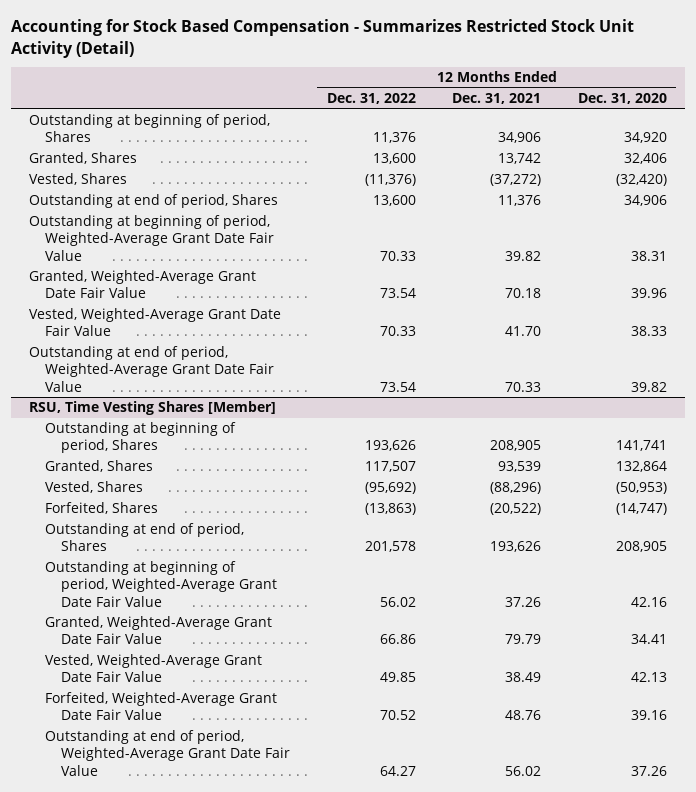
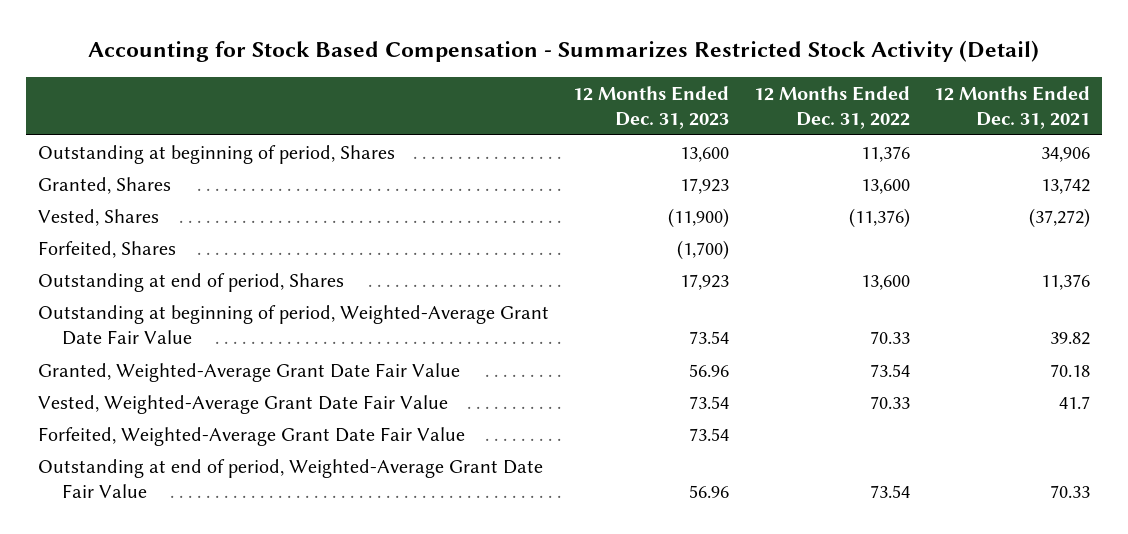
[11,19,635,58] Accounting for Stock Based Compensation - Summarizes Restricted Stock Unit Activity (Detail) -> [88,40,1040,63] Accounting for Stock Based Compensation - Summarizes Restricted Stock Activity (Detail)
[577,93,667,105] Dec. 31, 2020 -> none
none -> [573,85,730,130] 12 Months Ended Dec. 31, 2023
none -> [38,240,177,258] Forfeited, Shares
[505,326,542,337] 41.70 -> [1058,395,1090,409] 41.7
none -> [38,426,466,446] Forfeited, Weighted-Average Grant Date Fair Value
[29,401,277,416] RSU, Time Vesting Shares [Member] -> none
[45,422,237,454] Outstanding at beginning of period, Shares -> none
[45,460,154,473] Granted, Shares -> none
[45,481,144,494] Vested, Shares -> none
[45,502,159,515] Forfeited, Shares -> none
[45,523,245,552] Outstanding at end of period, Shares -> none
[45,561,278,607] Outstanding at beginning of period, Weighted-Average Grant Date Fair Value -> none
[45,616,273,645] Granted, Weighted-Average Grant Date Fair Value -> none
[45,654,263,683] Vested, Weighted-Average Grant Date Fair Value -> none
[45,692,278,721] Forfeited, Weighted-Average Grant Date Fair Value -> none
[45,730,291,776] Outstanding at end of period, Weighted-Average Grant Date Fair Value -> none

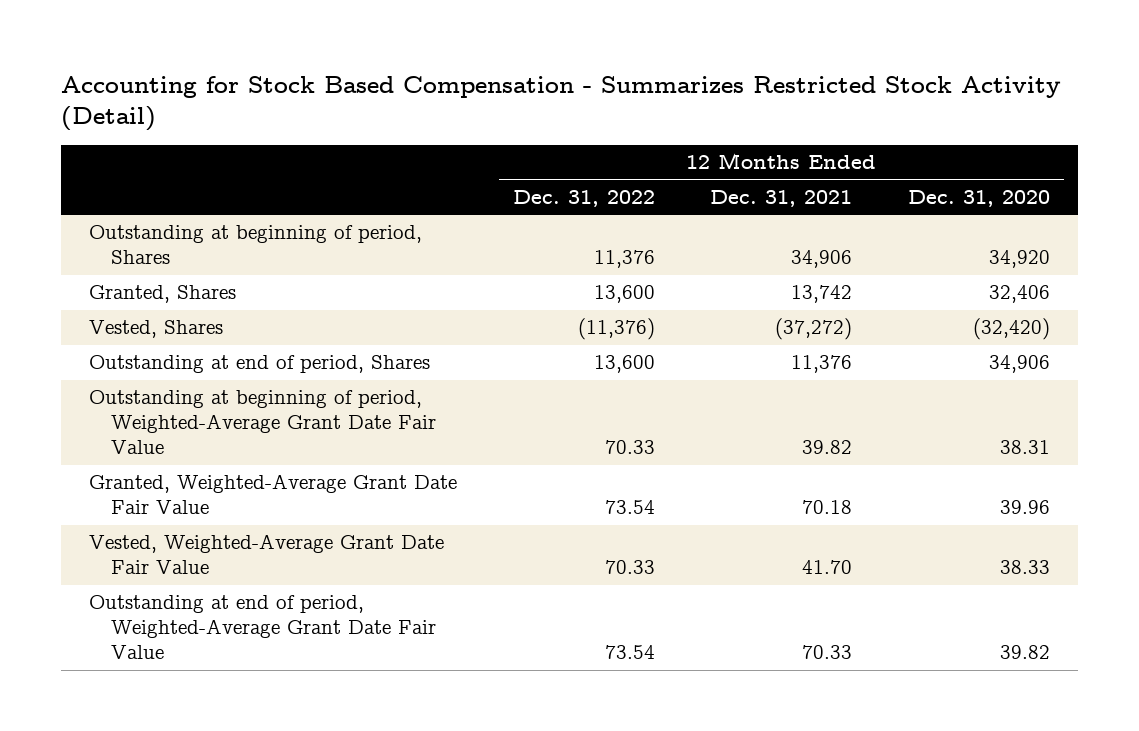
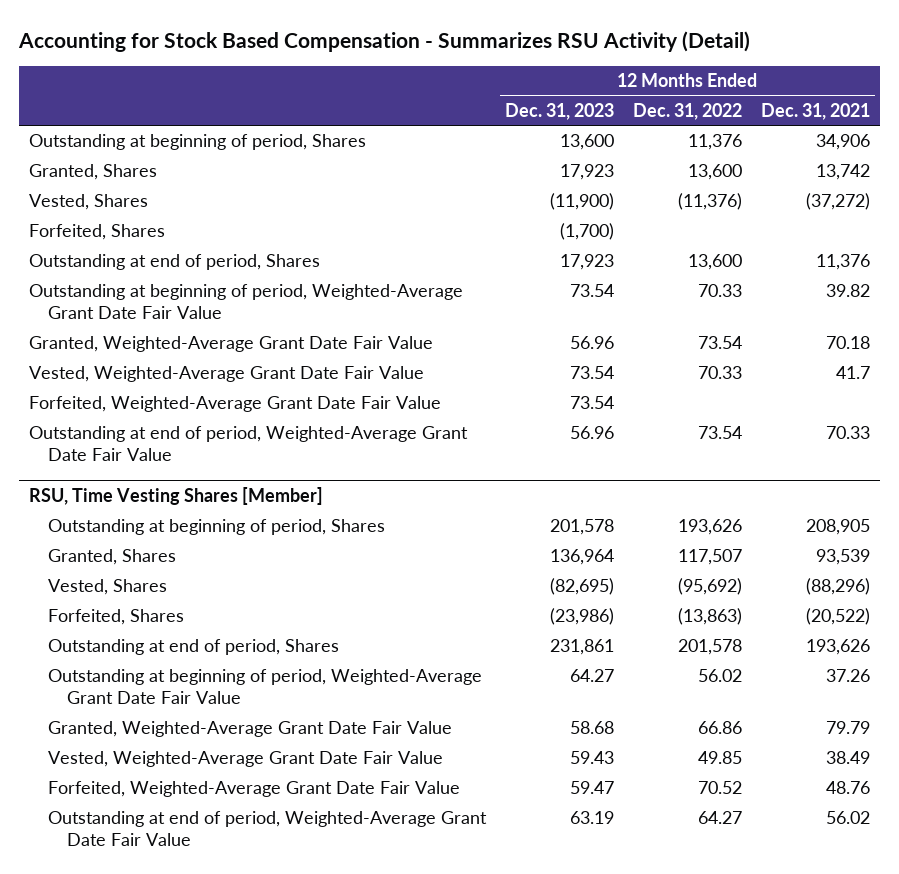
[61,75,1062,132] Accounting for Stock Based Compensation - Summarizes Restricted Stock Activity (Detail) -> [18,30,751,52] Accounting for Stock Based Compensation - Summarizes RSU Activity (Detail)
[908,189,1051,207] Dec. 31, 2020 -> none
none -> [504,102,614,120] Dec. 31, 2023
none -> [28,224,165,241] Forfeited, Shares
[802,560,853,575] 41.70 -> [836,366,871,380] 41.7
none -> [28,396,441,413] Forfeited, Weighted-Average Grant Date Fair Value
none -> [28,487,323,506] RSU, Time Vesting Shares [Member]
none -> [47,519,385,536] Outstanding at beginning of period, Shares
none -> [47,549,176,566] Granted, Shares
none -> [47,579,167,596] Vested, Shares
none -> [47,609,184,626] Forfeited, Shares
none -> [47,639,339,656] Outstanding at end of period, Shares
none -> [47,669,482,705] Outstanding at beginning of period, Weighted-Average Grant Date Fair Value
none -> [47,721,452,738] Granted, Weighted-Average Grant Date Fair Value
none -> [47,751,443,768] Vested, Weighted-Average Grant Date Fair Value
none -> [47,781,460,798] Forfeited, Weighted-Average Grant Date Fair Value
none -> [47,811,487,847] Outstanding at end of period, Weighted-Average Grant Date Fair Value

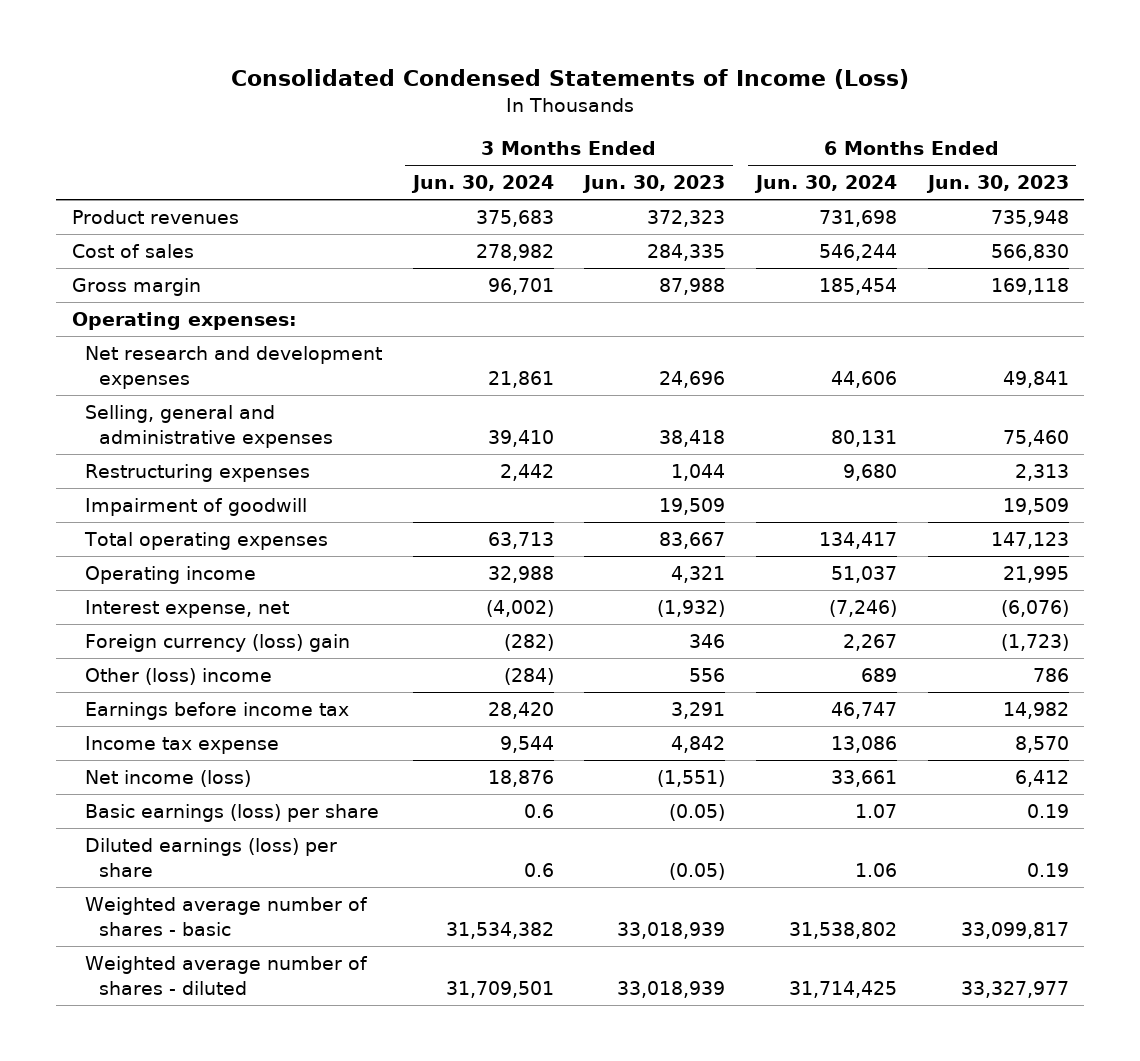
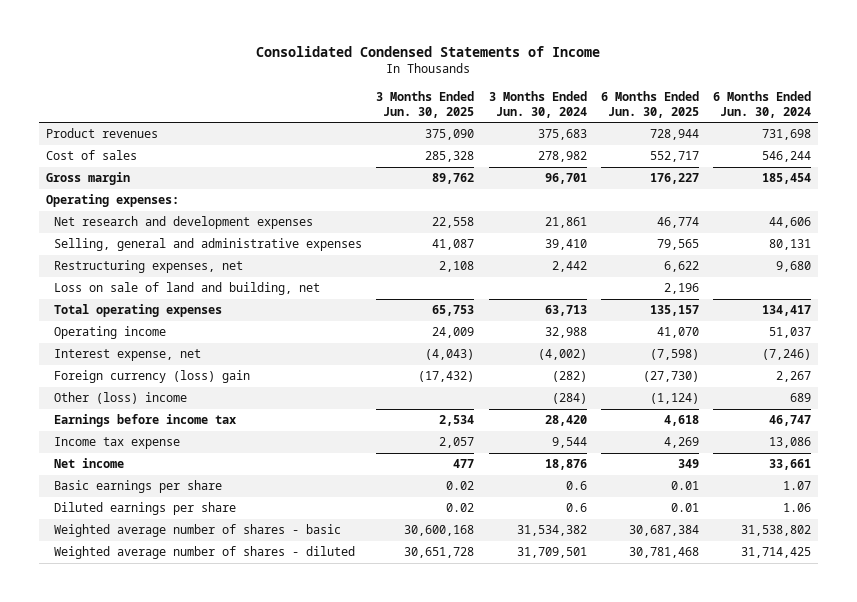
[231,69,910,90] Consolidated Condensed Statements of Income (Loss) -> [256,46,601,58] Consolidated Condensed Statements of Income
[582,175,726,194] Jun. 30, 2023 -> none
[925,175,1069,194] Jun. 30, 2023 -> none
none -> [376,90,475,118] 3 Months Ended Jun. 30, 2025
none -> [600,90,699,118] 6 Months Ended Jun. 30, 2025
[85,498,308,517] Impairment of goodwill -> none
[85,464,311,483] Restructuring expenses -> [54,260,244,274] Restructuring expenses, net
none -> [54,282,321,296] Loss on sale of land and building, net
[85,770,252,788] Net income (loss) -> [54,458,125,469] Net income
[85,804,380,823] Basic earnings (loss) per share -> [54,480,223,494] Basic earnings per share
[85,838,338,877] Diluted earnings (loss) per share -> [54,502,237,516] Diluted earnings per share

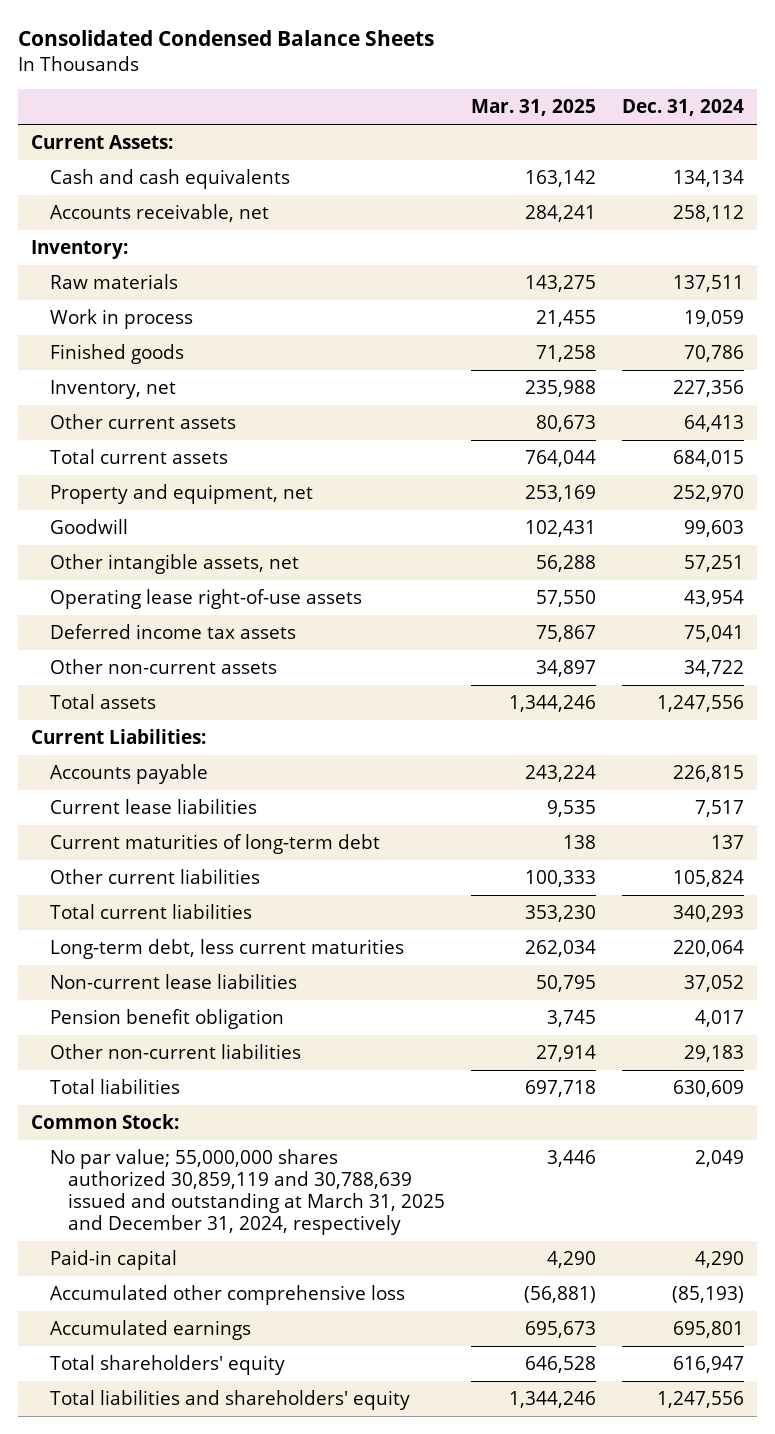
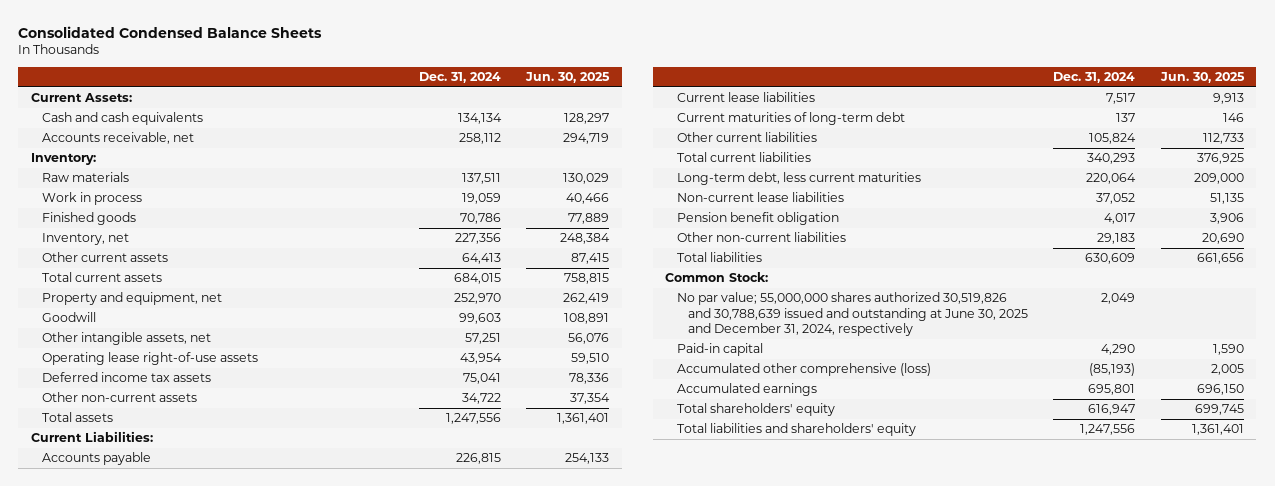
[471,99,597,117] Mar. 31, 2025 -> none
none -> [525,71,611,83] Jun. 30, 2025
[49,1148,446,1236] No par value; 55,000,000 shares authorized 30,859,119 and 30,788,639 issued and outstanding at March 31, 2025 and December 31, 2024, respectively -> [676,292,1028,336] No par value; 55,000,000 shares authorized 30,519,826 and 30,788,639 issued and outstanding at June 30, 2025 and December 31, 2024, respectively
[49,1284,405,1305] Accumulated other comprehensive loss -> [676,363,931,377] Accumulated other comprehensive (loss)

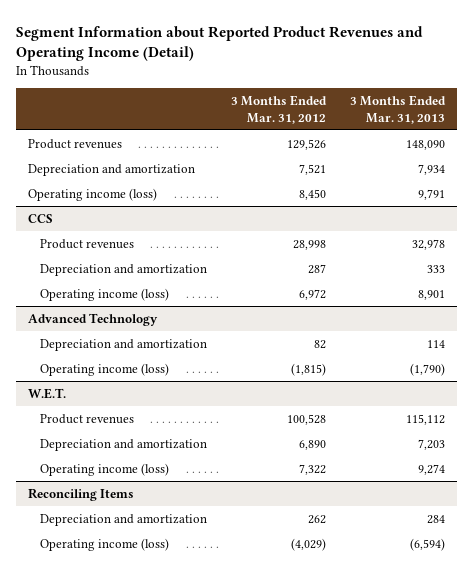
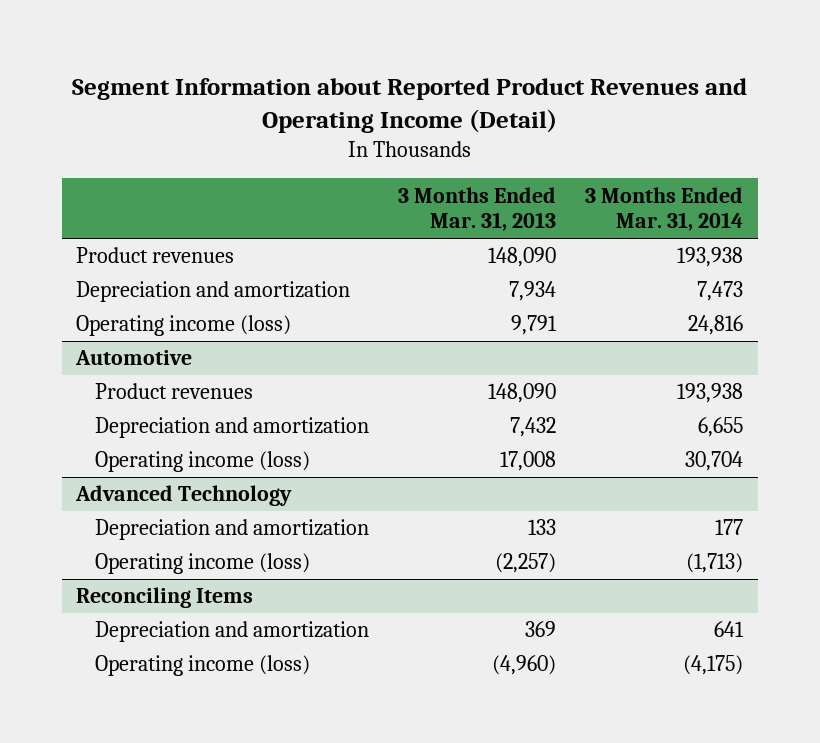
[230,95,327,124] 3 Months Ended Mar. 31, 2012 -> none
none -> [585,186,744,232] 3 Months Ended Mar. 31, 2014
[28,213,54,223] CCS -> none
none -> [75,350,193,366] Automotive
[411,238,445,250] 32,978 -> [488,383,557,404] 148,090
[426,264,445,273] 333 -> [510,417,557,438] 7,432
[417,289,445,300] 8,901 -> [500,451,557,472] 17,008
[28,387,67,399] W.E.T. -> none
[39,413,134,424] Product revenues -> none
[39,438,207,451] Depreciation and amortization -> none
[39,462,169,476] Operating income (loss) -> none
[426,339,445,348] 114 -> [528,519,557,536] 133
[409,362,445,376] (1,790) -> [495,553,557,574] (2,257)
[426,514,445,524] 284 -> [525,621,557,638] 369
[409,537,445,551] (6,594) -> [492,655,557,676] (4,960)

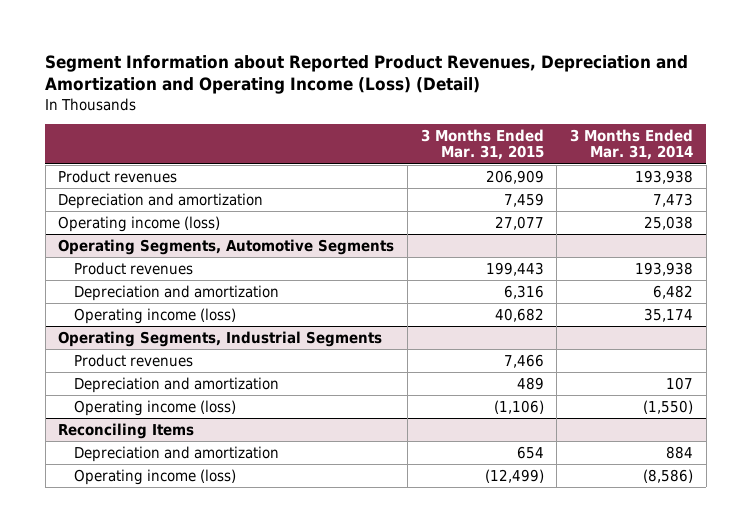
[71,77,747,134] Segment Information about Reported Product Revenues and Operating Income (Detail) -> [45,54,689,94] Segment Information about Reported Product Revenues, Depreciation and Amortization and Operating Income (Loss) (Detail)
[398,186,557,232] 3 Months Ended Mar. 31, 2013 -> none
none -> [420,128,544,161] 3 Months Ended Mar. 31, 2015
[75,350,193,366] Automotive -> none
[688,315,744,336] 24,816 -> [643,215,693,230] 25,038
none -> [58,238,395,255] Operating Segments, Automotive Segments
[75,485,293,507] Advanced Technology -> none
[698,417,744,438] 6,655 -> [652,284,693,299] 6,482
[685,451,744,472] 30,704 -> [643,307,693,322] 35,174
none -> [58,330,383,347] Operating Segments, Industrial Segments
none -> [73,353,193,367] Product revenues
[715,519,744,536] 177 -> [665,376,693,390] 107
[686,553,744,574] (1,713) -> [642,399,693,414] (1,550)
[714,621,745,638] 641 -> [665,445,693,459] 884
[683,655,744,676] (4,175) -> [642,468,693,483] (8,586)

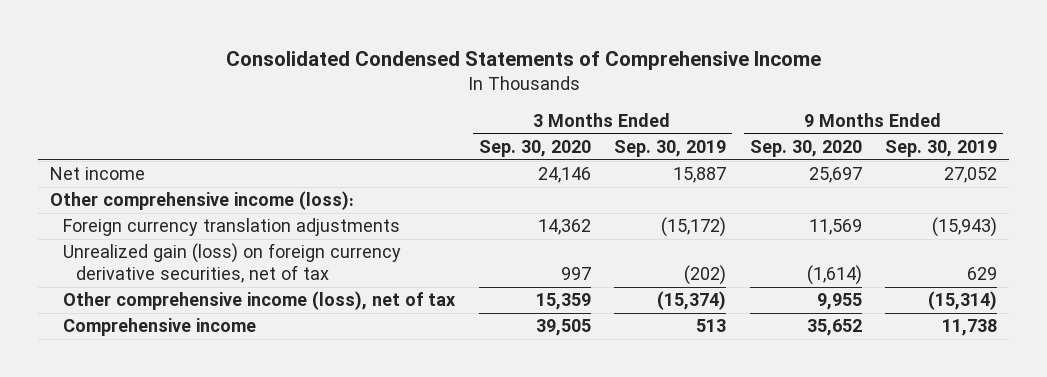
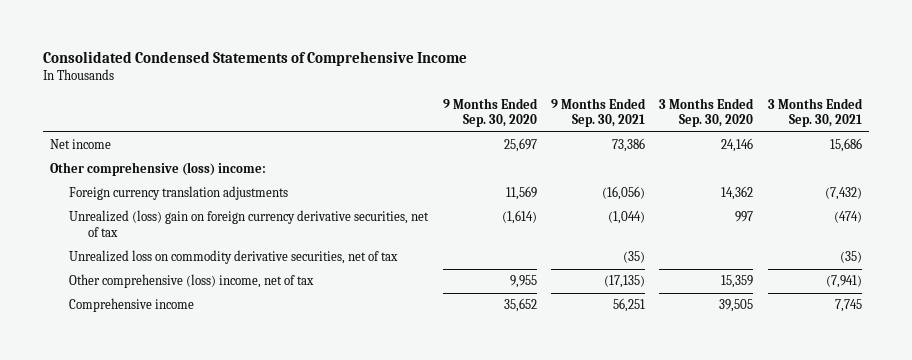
[614,140,727,158] Sep. 30, 2019 -> none
[885,140,998,158] Sep. 30, 2019 -> none
none -> [550,97,646,127] 9 Months Ended Sep. 30, 2021
none -> [767,97,863,127] 3 Months Ended Sep. 30, 2021
[49,191,354,211] Other comprehensive income (loss): -> [50,162,267,177] Other comprehensive (loss) income:
[63,243,402,283] Unrealized gain (loss) on foreign currency derivative securities, net of tax -> [69,210,430,237] Unrealized (loss) gain on foreign currency derivative securities, net of tax
none -> [69,250,399,265] Unrealized loss on commodity derivative securities, net of tax
[63,291,457,311] Other comprehensive income (loss), net of tax -> [69,274,315,289] Other comprehensive (loss) income, net of tax

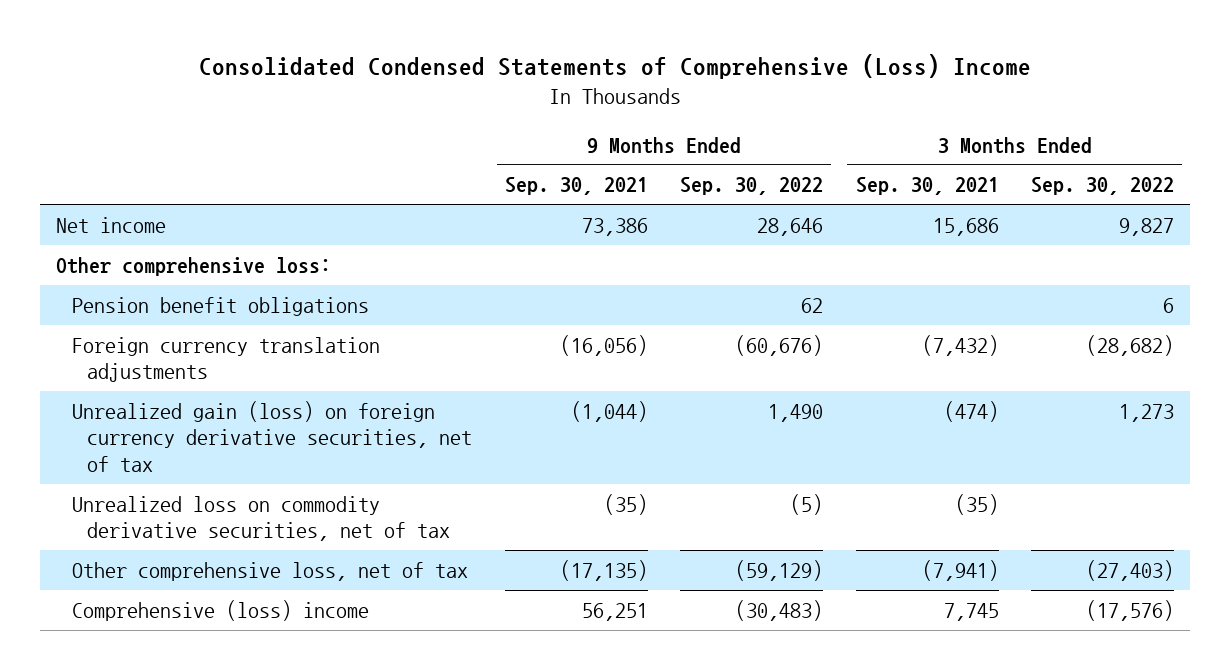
[43,50,468,66] Consolidated Condensed Statements of Comprehensive Income -> [198,53,1031,79] Consolidated Condensed Statements of Comprehensive (Loss) Income
[442,97,538,127] 9 Months Ended Sep. 30, 2020 -> none
[659,97,755,127] 3 Months Ended Sep. 30, 2020 -> none
none -> [680,177,824,196] Sep. 30, 2022
none -> [1030,177,1174,196] Sep. 30, 2022
[50,162,267,177] Other comprehensive (loss) income: -> [55,256,331,276] Other comprehensive loss:
none -> [71,296,369,316] Pension benefit obligations
[69,210,430,237] Unrealized (loss) gain on foreign currency derivative securities, net of tax -> [71,400,473,473] Unrealized gain (loss) on foreign currency derivative securities, net of tax
[69,274,315,289] Other comprehensive (loss) income, net of tax -> [71,561,468,581] Other comprehensive loss, net of tax
[69,298,195,313] Comprehensive income -> [71,599,369,621] Comprehensive (loss) income

